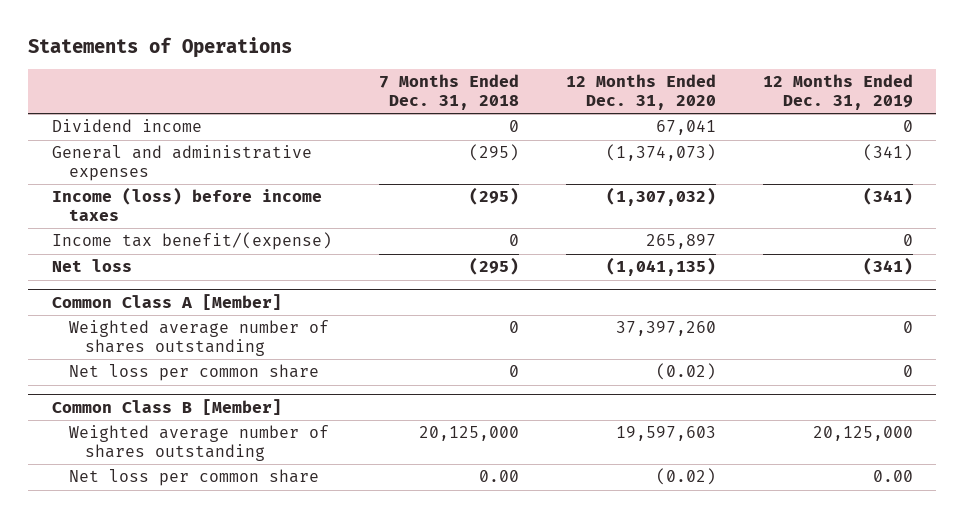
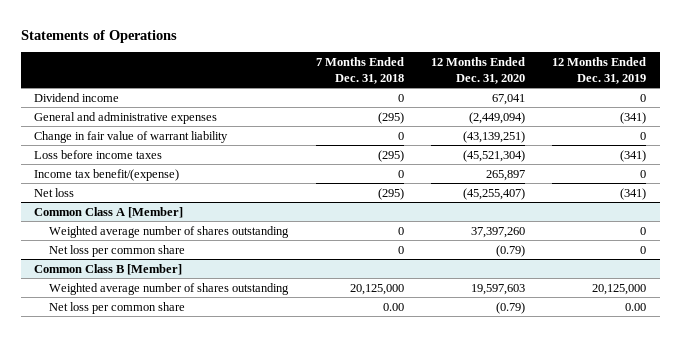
[605,144,716,162] (1,374,073) -> [468,111,525,124] (2,449,094)
none -> [34,130,229,143] Change in fair value of warrant liability
[51,187,322,222] Income (loss) before income taxes -> [34,149,163,159] Loss before income taxes
[605,187,716,207] (1,307,032) -> [462,149,525,162] (45,521,304)
[605,257,716,277] (1,041,135) -> [462,187,525,200] (45,255,407)
[655,363,716,381] (0.02) -> [495,244,525,257] (0.79)
[655,468,716,486] (0.02) -> [495,301,525,314] (0.79)

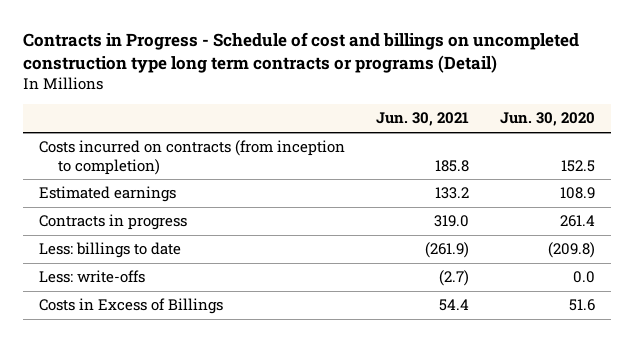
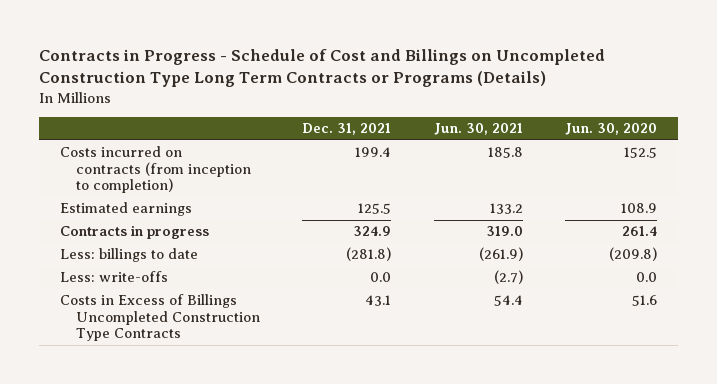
[23,32,580,74] Contracts in Progress - Schedule of cost and billings on uncompleted construction type long term contracts or programs (Detail) -> [38,48,605,88] Contracts in Progress - Schedule of Cost and Billings on Uncompleted Construction Type Long Term Contracts or Programs (Details)
none -> [302,123,392,136] Dec. 31, 2021
[38,298,223,315] Costs in Excess of Billings -> [59,294,261,342] Costs in Excess of Billings Uncompleted Construction Type Contracts

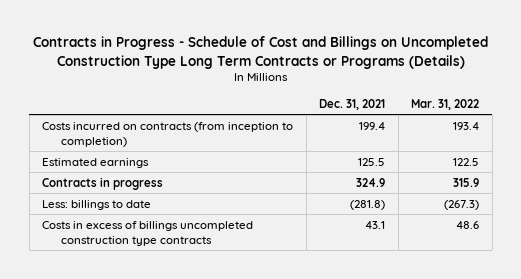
[433,123,523,136] Jun. 30, 2021 -> none
[564,123,657,136] Jun. 30, 2020 -> none
none -> [411,98,480,110] Mar. 31, 2022
[59,271,168,283] Less: write-offs -> none
[59,294,261,342] Costs in Excess of Billings Uncompleted Construction Type Contracts -> [42,220,254,246] Costs in excess of billings uncompleted construction type contracts

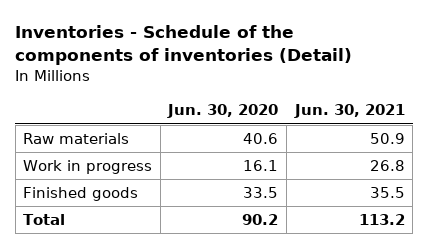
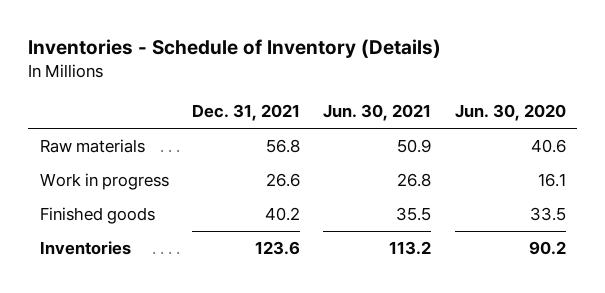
[15,25,353,66] Inventories - Schedule of the components of inventories (Detail) -> [27,39,441,59] Inventories - Schedule of Inventory (Details)
none -> [191,104,300,122] Dec. 31, 2021
[23,214,66,226] Total -> [39,241,131,256] Inventories

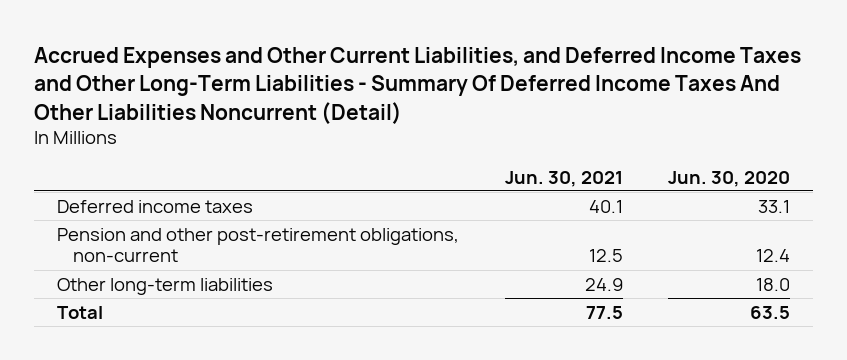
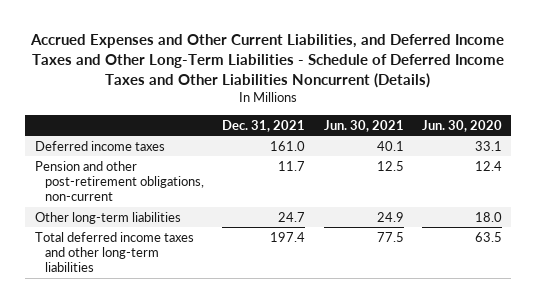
[34,46,802,124] Accrued Expenses and Other Current Liabilities, and Deferred Income Taxes and Other Long-Term Liabilities - Summary Of Deferred Income Taxes And Other Liabilities Noncurrent (Detail) -> [30,34,505,89] Accrued Expenses and Other Current Liabilities, and Deferred Income Taxes and Other Long-Term Liabilities - Schedule of Deferred Income Taxes and Other Liabilities Noncurrent (Details)
none -> [222,119,306,132] Dec. 31, 2021
[56,305,103,319] Total -> [34,231,194,273] Total deferred income taxes and other long-term liabilities

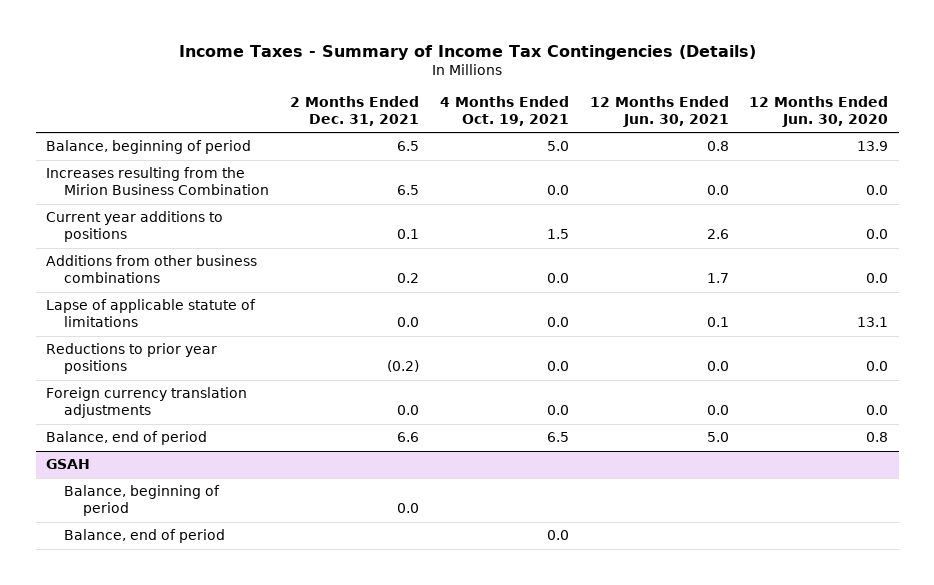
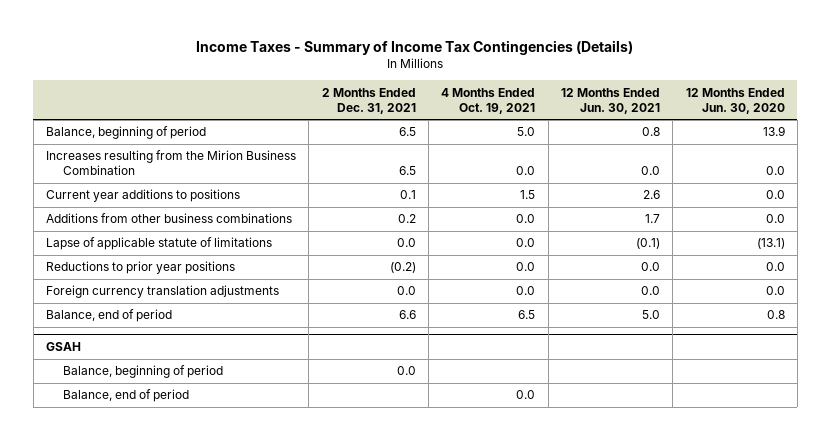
[706,317,729,328] 0.1 -> [635,238,660,250] (0.1)
[857,317,889,328] 13.1 -> [756,238,785,250] (13.1)

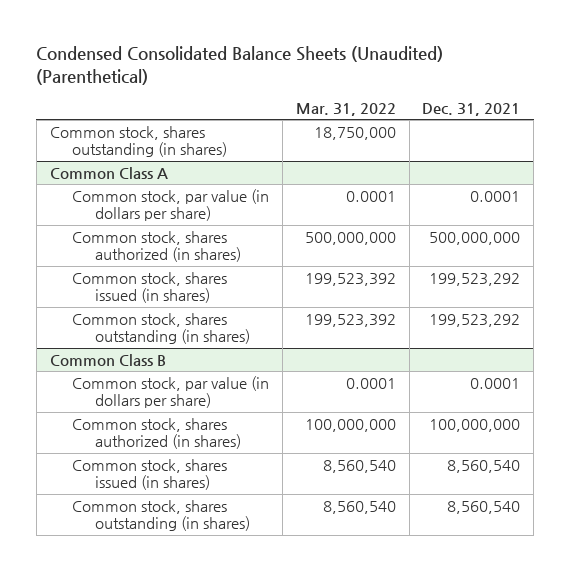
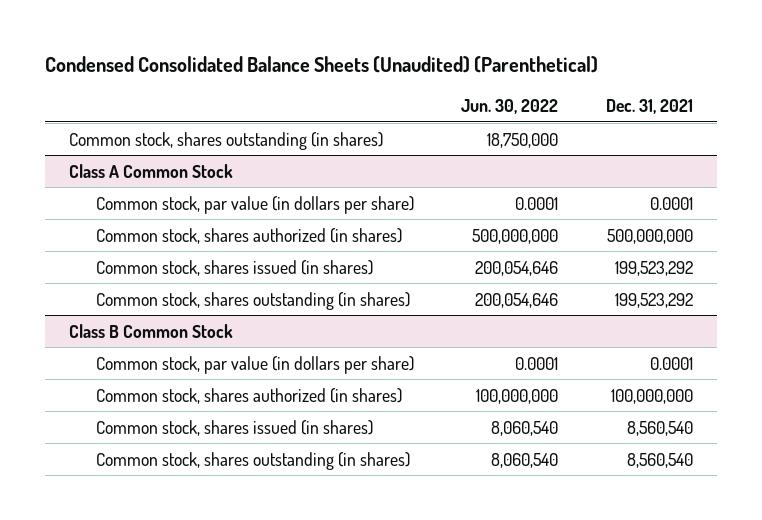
[295,102,396,116] Mar. 31, 2022 -> none
none -> [461,99,559,115] Jun. 30, 2022
[49,166,168,179] Common Class A -> [68,163,233,178] Class A Common Stock
[49,353,166,366] Common Class B -> [68,323,233,338] Class B Common Stock

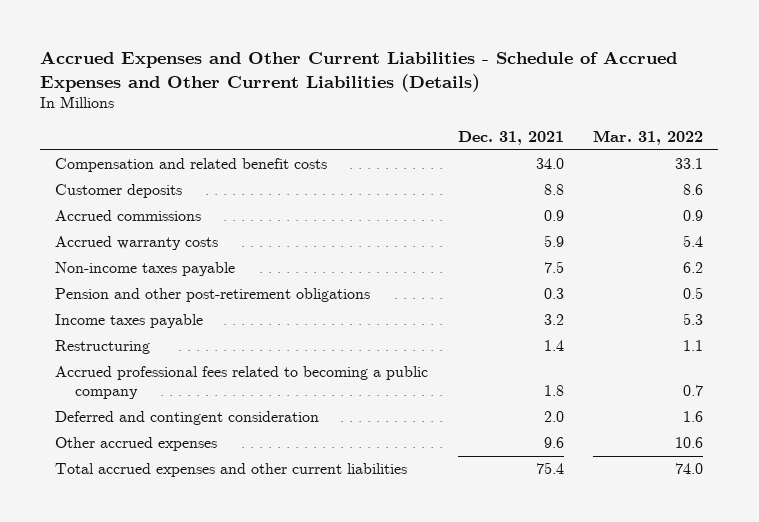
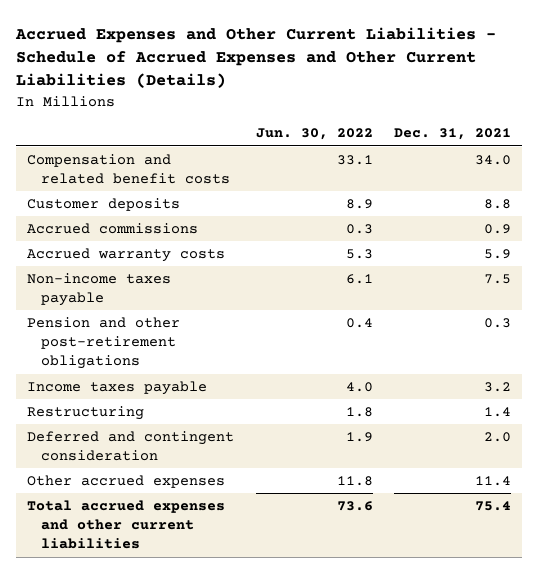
[593,129,704,145] Mar. 31, 2022 -> none
none -> [255,128,373,141] Jun. 30, 2022
[55,366,429,400] Accrued professional fees related to becoming a public company -> none
[543,437,564,449] 9.6 -> [475,475,512,486] 11.4

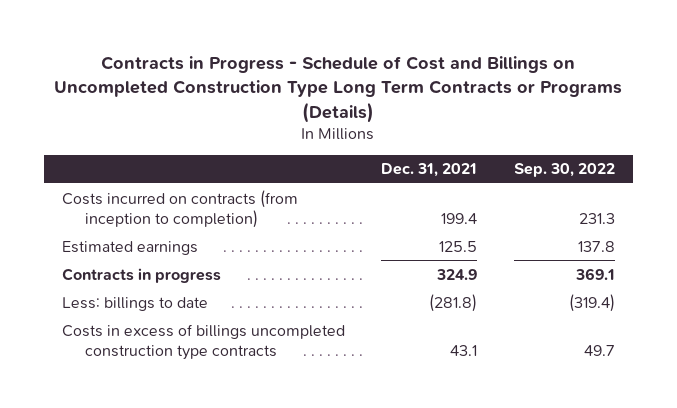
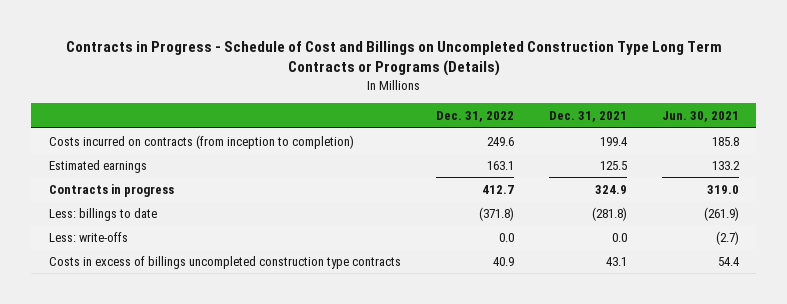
[513,163,615,178] Sep. 30, 2022 -> none
none -> [435,111,514,123] Dec. 31, 2022
none -> [661,111,739,123] Jun. 30, 2021
none -> [48,231,128,242] Less: write-offs

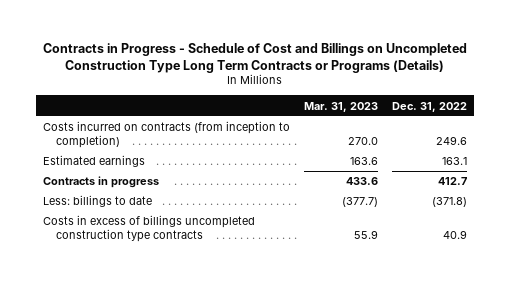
[548,111,627,123] Dec. 31, 2021 -> none
[661,111,739,123] Jun. 30, 2021 -> none
none -> [303,101,378,112] Mar. 31, 2023
[48,231,128,242] Less: write-offs -> none

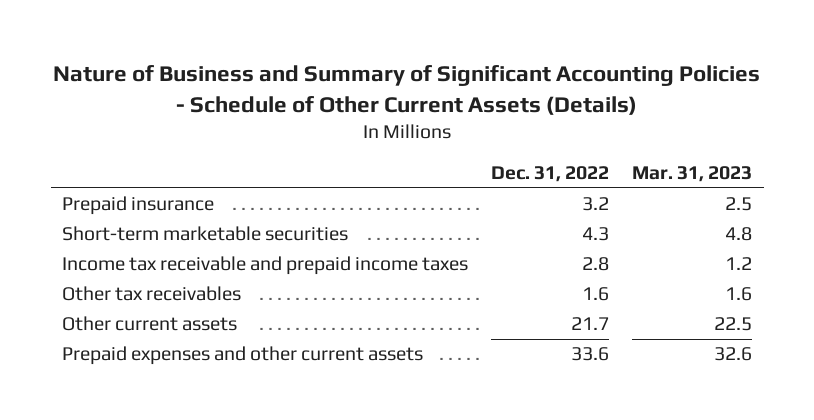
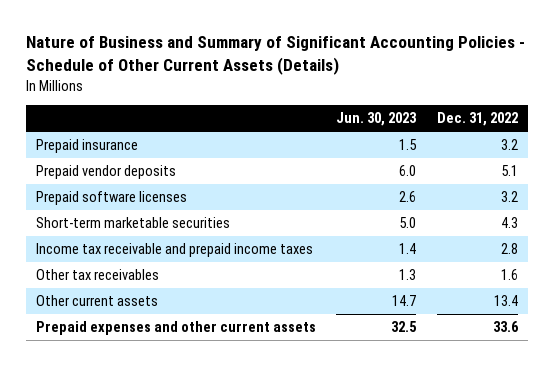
[632,165,753,182] Mar. 31, 2023 -> none
none -> [336,112,418,127] Jun. 30, 2023
none -> [36,165,177,180] Prepaid vendor deposits
none -> [36,191,188,206] Prepaid software licenses
[571,317,610,331] 21.7 -> [493,295,518,307] 13.4

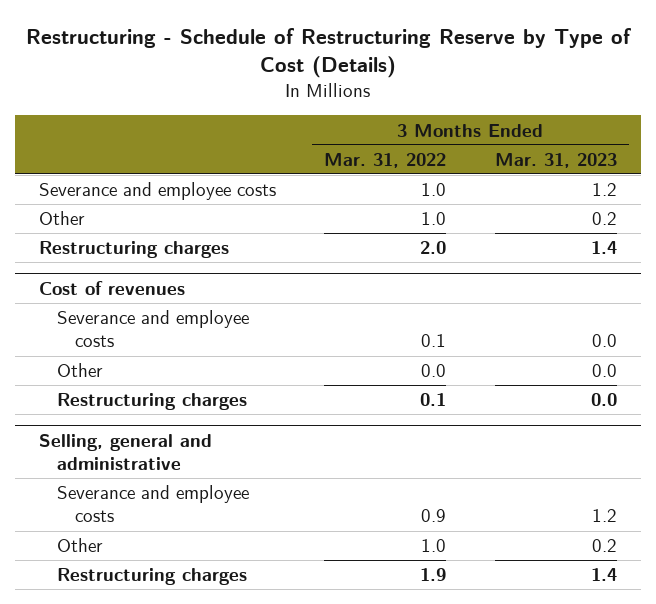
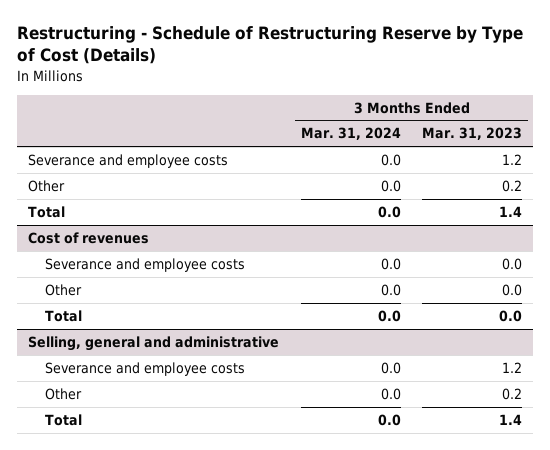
[324,152,447,168] Mar. 31, 2022 -> none
none -> [300,127,401,141] Mar. 31, 2024
[39,241,230,259] Restructuring charges -> [28,205,66,218] Total
[56,393,247,411] Restructuring charges -> [45,309,83,322] Total
[56,568,247,586] Restructuring charges -> [45,413,83,426] Total

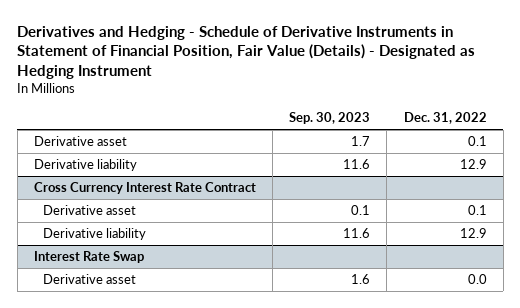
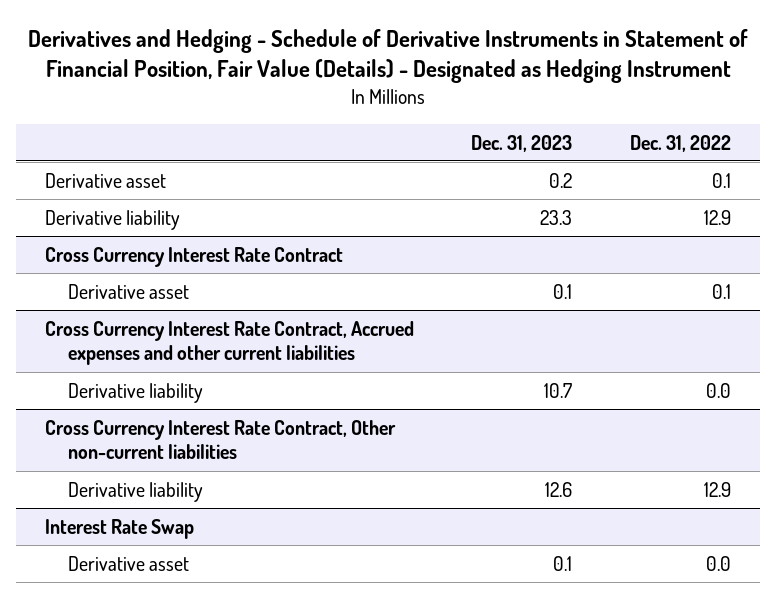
[289,112,371,125] Sep. 30, 2023 -> none
none -> [471,134,573,152] Dec. 31, 2023
none -> [44,320,414,366] Cross Currency Interest Rate Contract, Accrued expenses and other current liabilities
none -> [67,382,203,403] Derivative liability
none -> [44,419,396,460] Cross Currency Interest Rate Contract, Other non-current liabilities

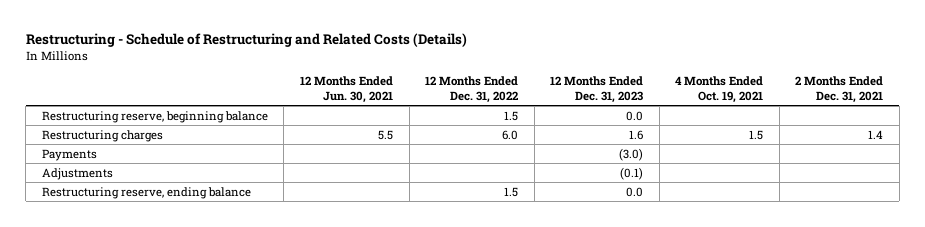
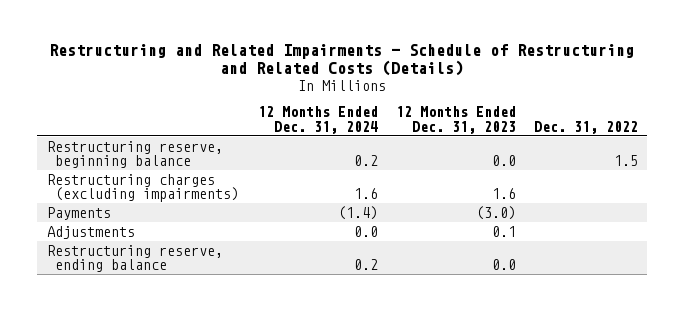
[25,32,467,47] Restructuring - Schedule of Restructuring and Related Costs (Details) -> [49,43,635,77] Restructuring and Related Impairments - Schedule of Restructuring and Related Costs (Details)
[299,75,393,103] 12 Months Ended Jun. 30, 2021 -> none
[425,75,519,103] 12 Months Ended Dec. 31, 2022 -> none
[675,75,764,103] 4 Months Ended Oct. 19, 2021 -> none
[795,75,884,103] 2 Months Ended Dec. 31, 2021 -> none
none -> [257,106,378,134] 12 Months Ended Dec. 31, 2024
none -> [534,120,639,134] Dec. 31, 2022
[41,129,163,142] Restructuring charges -> [46,173,240,203] Restructuring charges (excluding impairments)
[620,166,644,180] (0.1) -> [491,225,516,237] 0.1

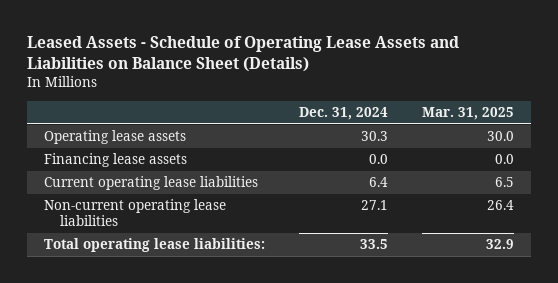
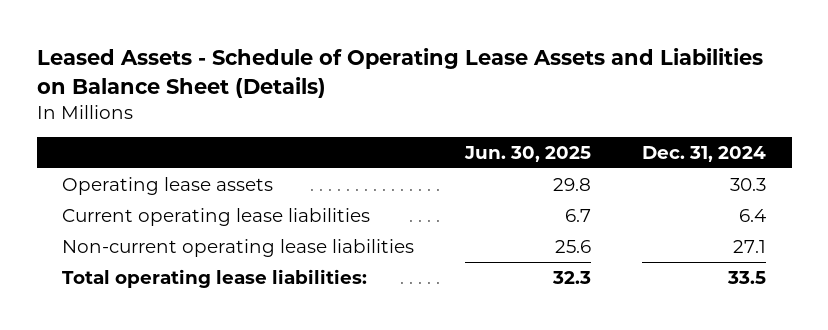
[422,107,515,121] Mar. 31, 2025 -> none
none -> [464,145,592,162] Jun. 30, 2025
[44,153,188,168] Financing lease assets -> none

